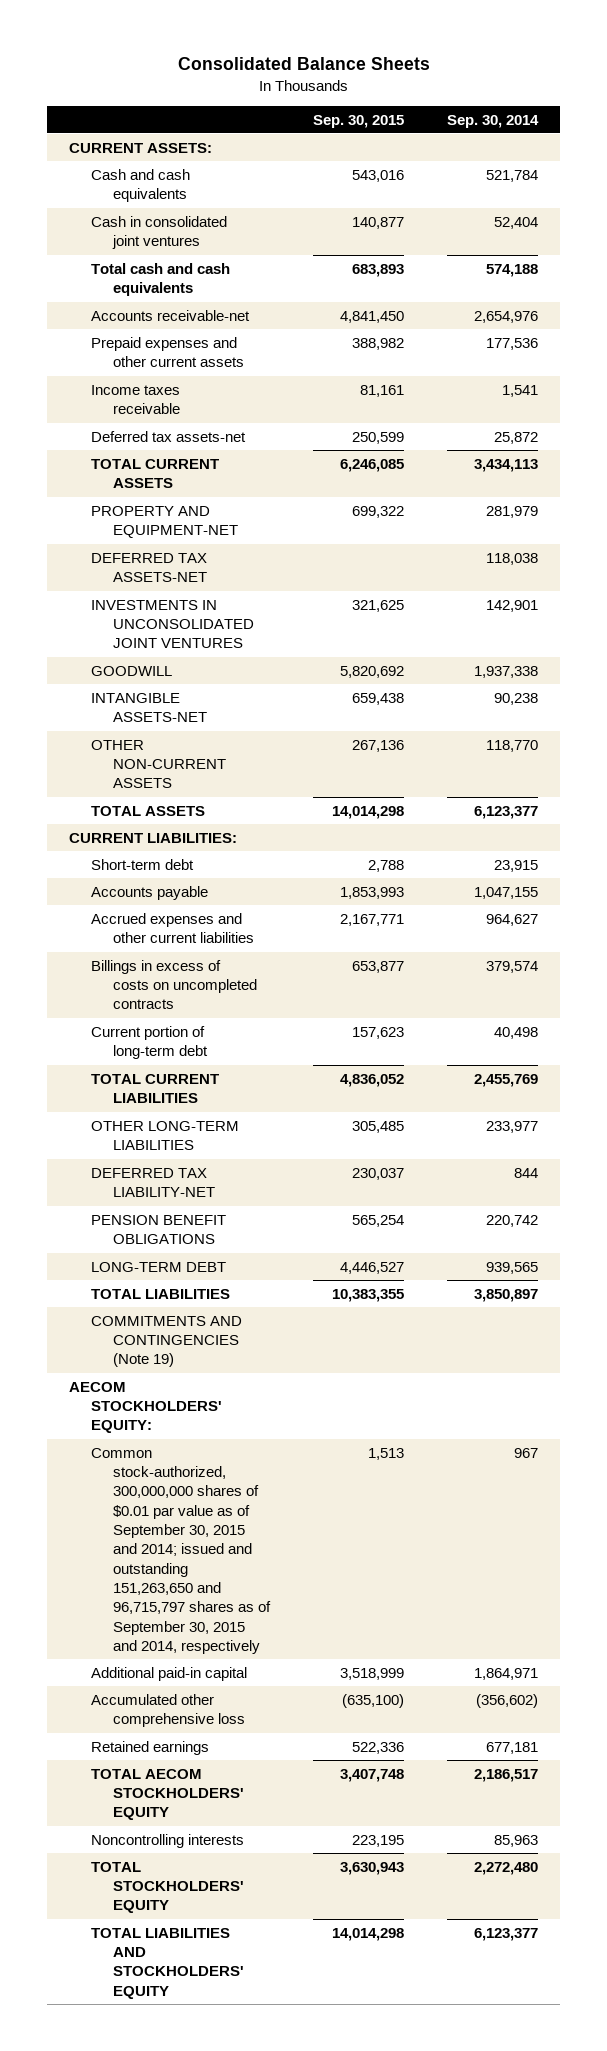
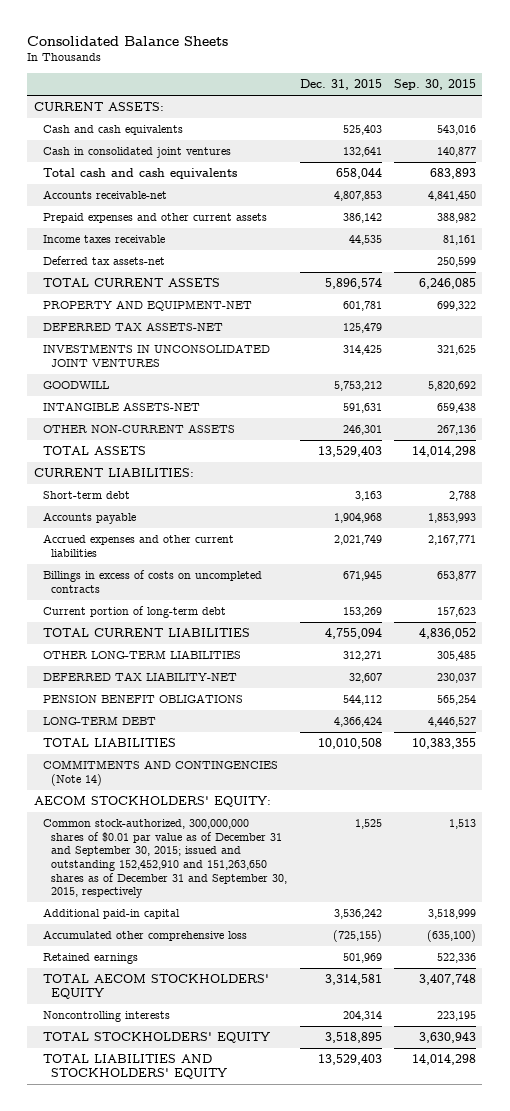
[447,114,540,128] Sep. 30, 2014 -> none
none -> [299,79,382,91] Dec. 31, 2015
[90,1315,242,1368] COMMITMENTS AND CONTINGENCIES (Note 19) -> [42,760,278,786] COMMITMENTS AND CONTINGENCIES (Note 14)
[90,1447,271,1654] Common stock-authorized, 300,000,000 shares of $0.01 par value as of September 30, 2015 and 2014; issued and outstanding 151,263,650 and 96,715,797 shares as of September 30, 2015 and 2014, respectively -> [42,819,288,899] Common stock-authorized, 300,000,000 shares of $0.01 par value as of December 31 and September 30, 2015; issued and outstanding 152,452,910 and 151,263,650 shares as of December 31 and September 30, 2015, respectively

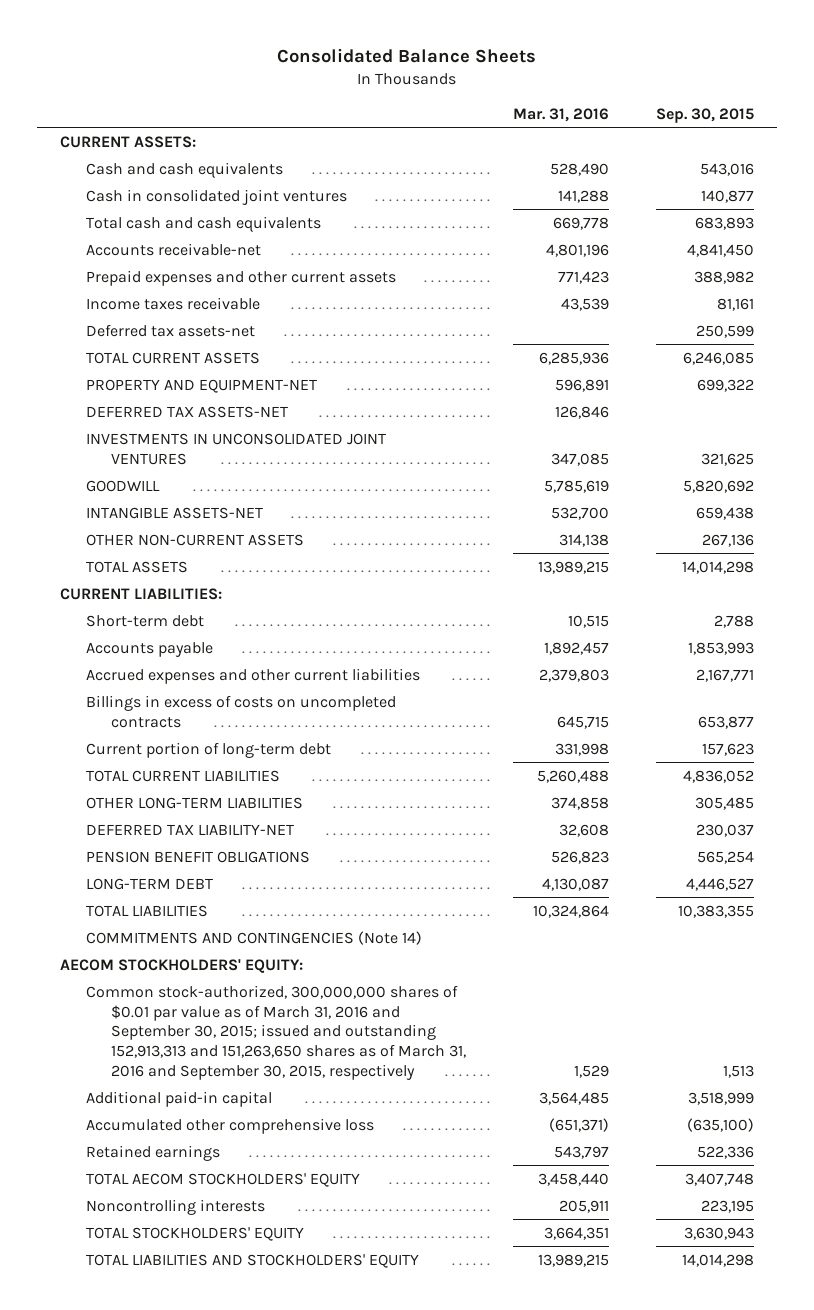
[299,79,382,91] Dec. 31, 2015 -> none
none -> [513,107,610,122] Mar. 31, 2016
[42,819,288,899] Common stock-authorized, 300,000,000 shares of $0.01 par value as of December 31 and September 30, 2015; issued and outstanding 152,452,910 and 151,263,650 shares as of December 31 and September 30, 2015, respectively -> [85,984,467,1080] Common stock-authorized, 300,000,000 shares of $0.01 par value as of March 31, 2016 and September 30, 2015; issued and outstanding 152,913,313 and 151,263,650 shares as of March 31, 2016 and September 30, 2015, respectively

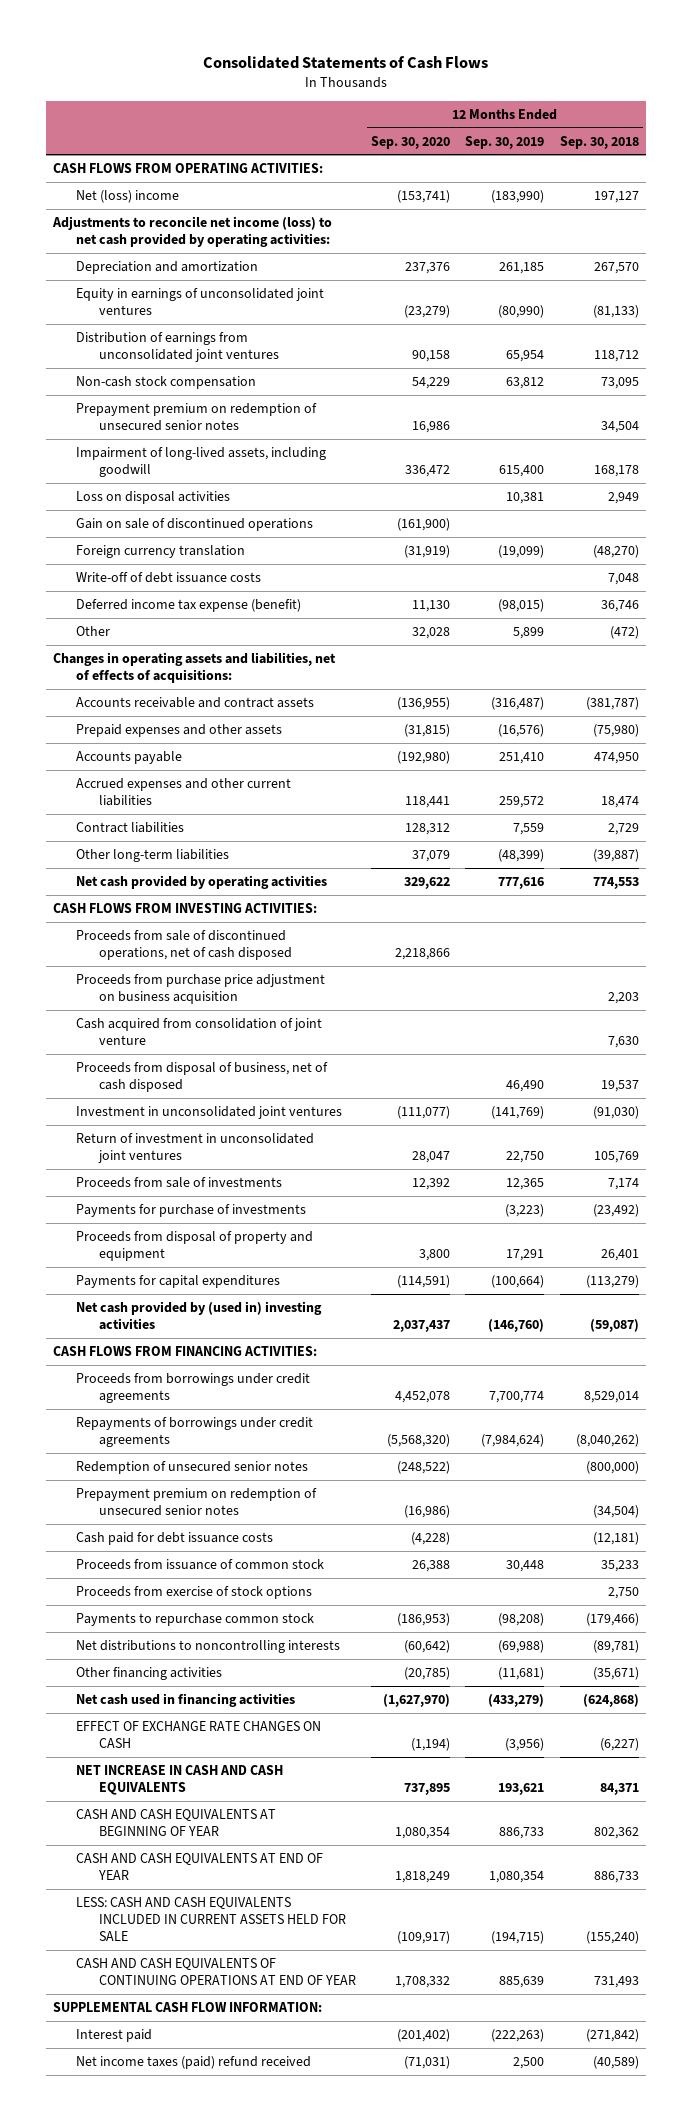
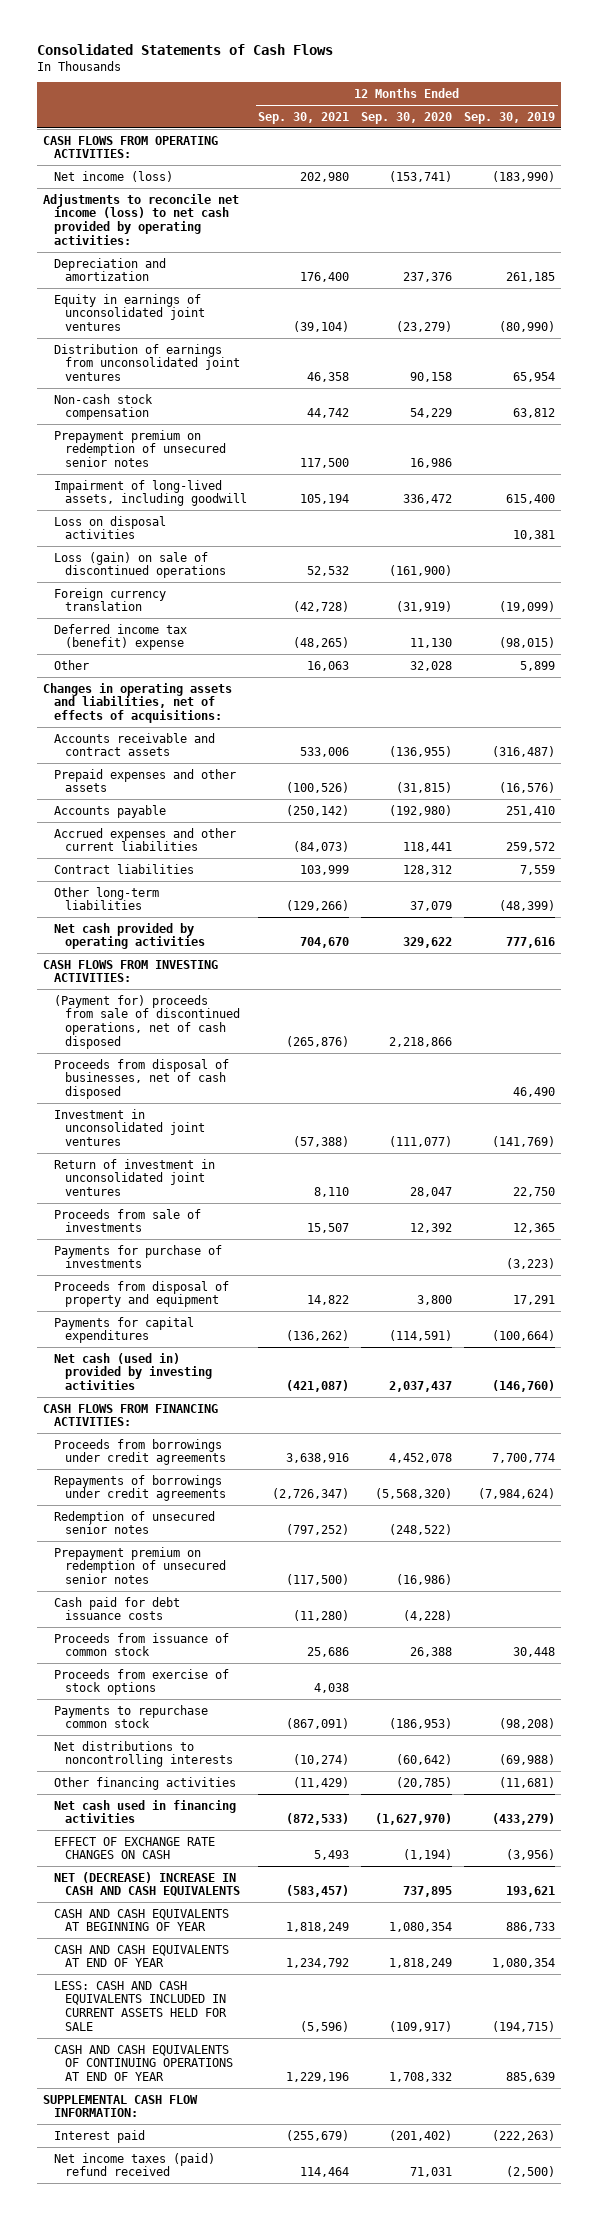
[559,135,639,149] Sep. 30, 2018 -> none
none -> [258,111,350,124] Sep. 30, 2021
[75,190,179,204] Net (loss) income -> [53,170,173,182] Net income (loss)
[75,518,313,532] Gain on sale of discontinued operations -> [53,551,226,579] Loss (gain) on sale of discontinued operations
[75,572,261,584] Write-off of debt issuance costs -> none
[75,599,301,613] Deferred income tax expense (benefit) -> [53,623,187,651] Deferred income tax (benefit) expense
[75,974,325,1005] Proceeds from purchase price adjustment on business acquisition -> none
[75,1018,322,1046] Cash acquired from consolidation of joint venture -> none
[75,930,292,961] Proceeds from sale of discontinued operations, net of cash disposed -> [53,994,240,1049] (Payment for) proceeds from sale of discontinued operations, net of cash disposed
[75,1062,328,1093] Proceeds from disposal of business, net of cash disposed -> [53,1058,229,1099] Proceeds from disposal of businesses, net of cash disposed
[75,1301,322,1331] Net cash provided by (used in) investing activities -> [53,1352,212,1390] Net cash (used in) provided by investing activities
[75,1765,283,1796] NET INCREASE IN CASH AND CASH EQUIVALENTS -> [53,1871,240,1897] NET (DECREASE) INCREASE IN CASH AND CASH EQUIVALENTS
[403,2056,450,2070] (71,031) -> [410,2167,453,2178] 71,031
[513,2057,545,2070] 2,500 -> [506,2166,556,2178] (2,500)

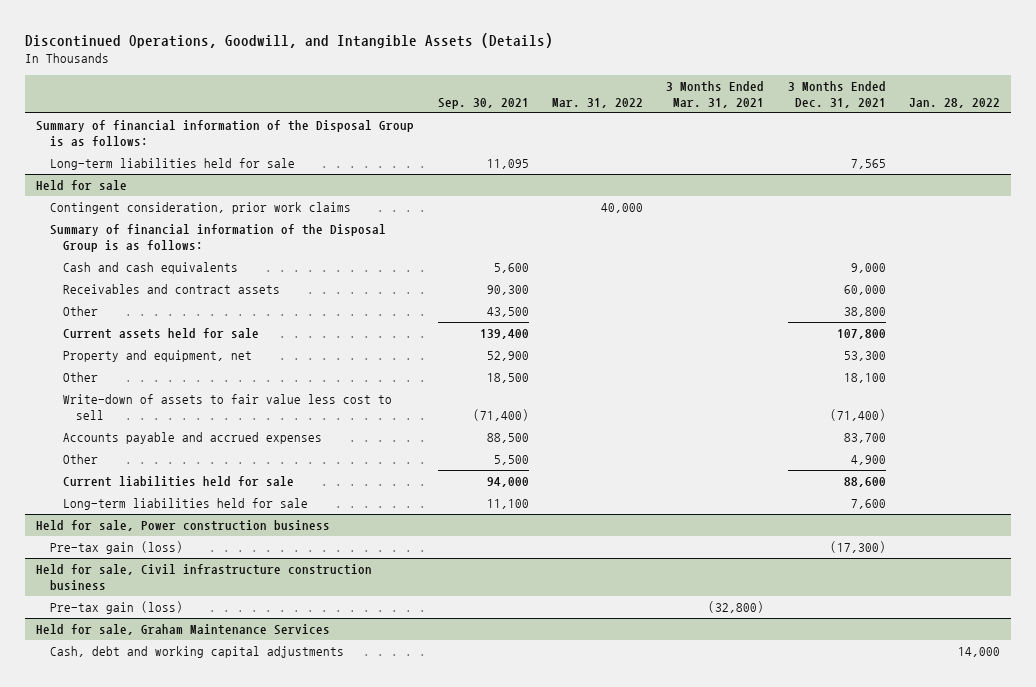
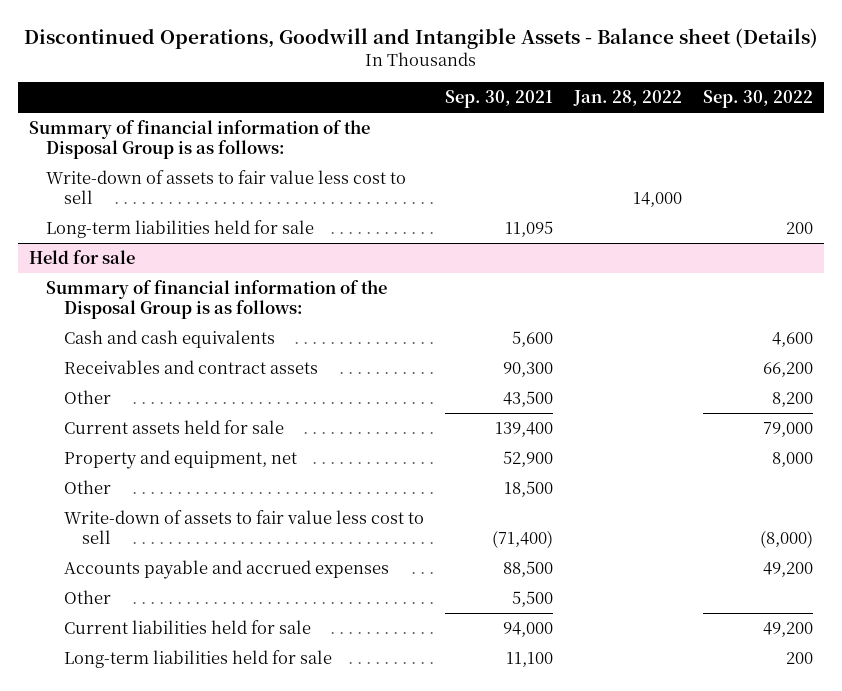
[24,32,553,48] Discontinued Operations, Goodwill, and Intangible Assets (Details) -> [23,27,818,49] Discontinued Operations, Goodwill and Intangible Assets - Balance sheet (Details)
[551,98,643,109] Mar. 31, 2022 -> none
[666,80,765,109] 3 Months Ended Mar. 31, 2021 -> none
[787,80,886,109] 3 Months Ended Dec. 31, 2021 -> none
none -> [703,90,814,109] Sep. 30, 2022
none -> [46,169,407,204] Write-down of assets to fair value less cost to sell
[49,202,351,215] Contingent consideration, prior work claims -> none
[36,520,331,532] Held for sale, Power construction business -> none
[49,541,183,555] Pre-tax gain (loss) -> none
[36,564,373,591] Held for sale, Civil infrastructure construction business -> none
[49,601,183,615] Pre-tax gain (loss) -> none
[36,624,331,636] Held for sale, Graham Maintenance Services -> none
[49,646,344,659] Cash, debt and working capital adjustments -> none

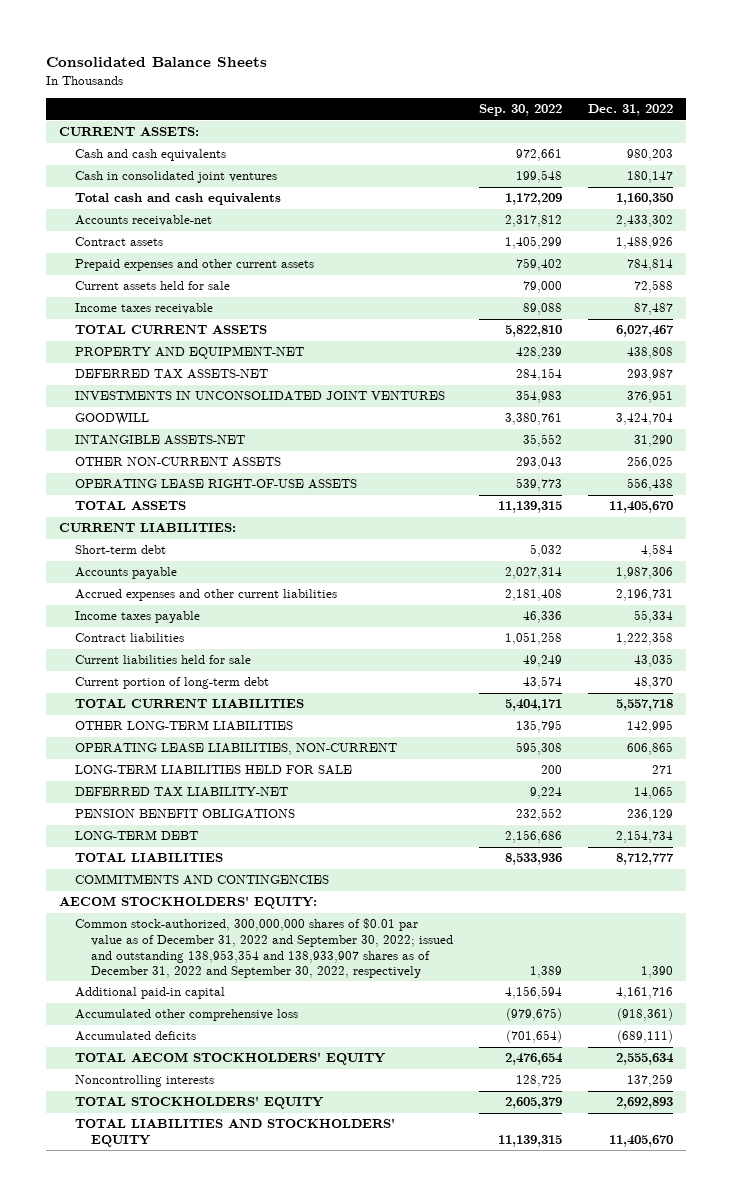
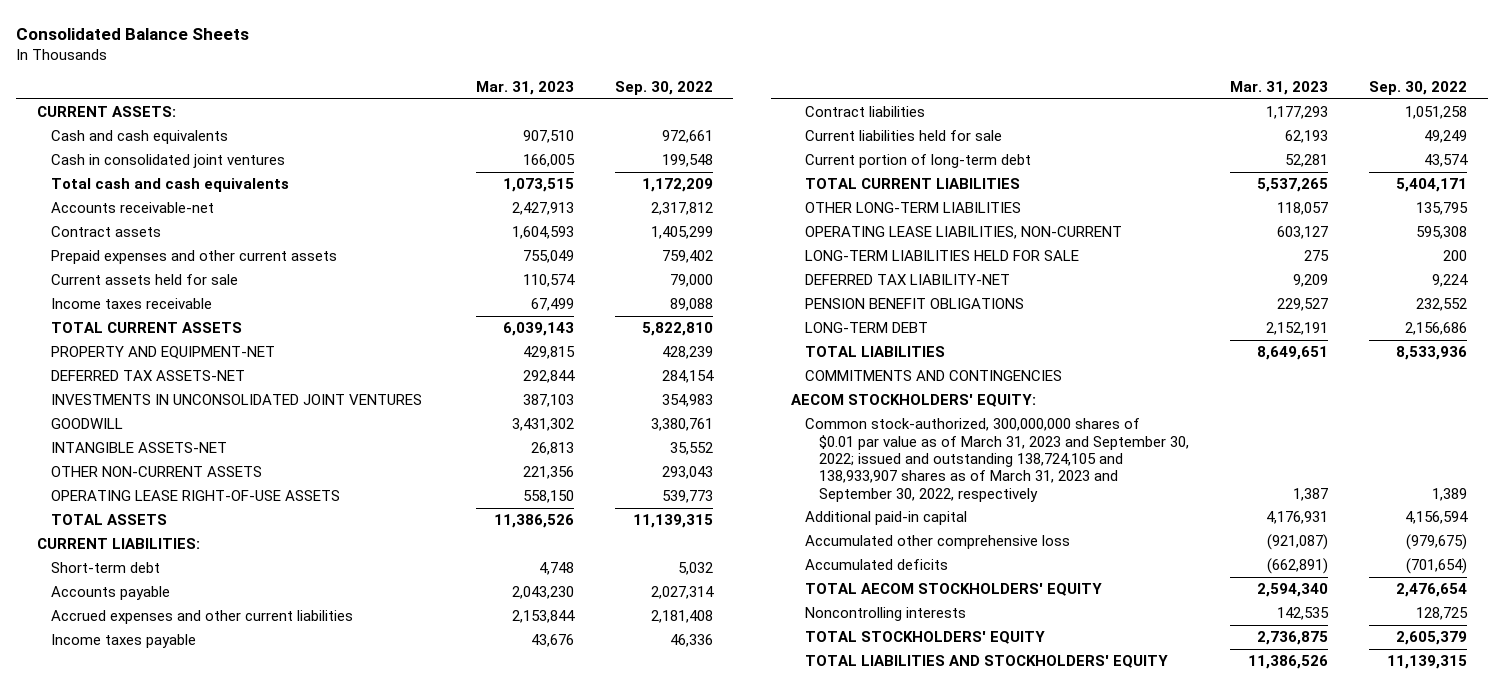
[587,104,673,117] Dec. 31, 2022 -> none
none -> [475,80,574,95] Mar. 31, 2023
[74,918,453,979] Common stock-authorized, 300,000,000 shares of $0.01 par value as of December 31, 2022 and September 30, 2022; issued and outstanding 138,953,354 and 138,933,907 shares as of December 31, 2022 and September 30, 2022, respectively -> [804,418,1189,502] Common stock-authorized, 300,000,000 shares of $0.01 par value as of March 31, 2023 and September 30, 2022; issued and outstanding 138,724,105 and 138,933,907 shares as of March 31, 2023 and September 30, 2022, respectively

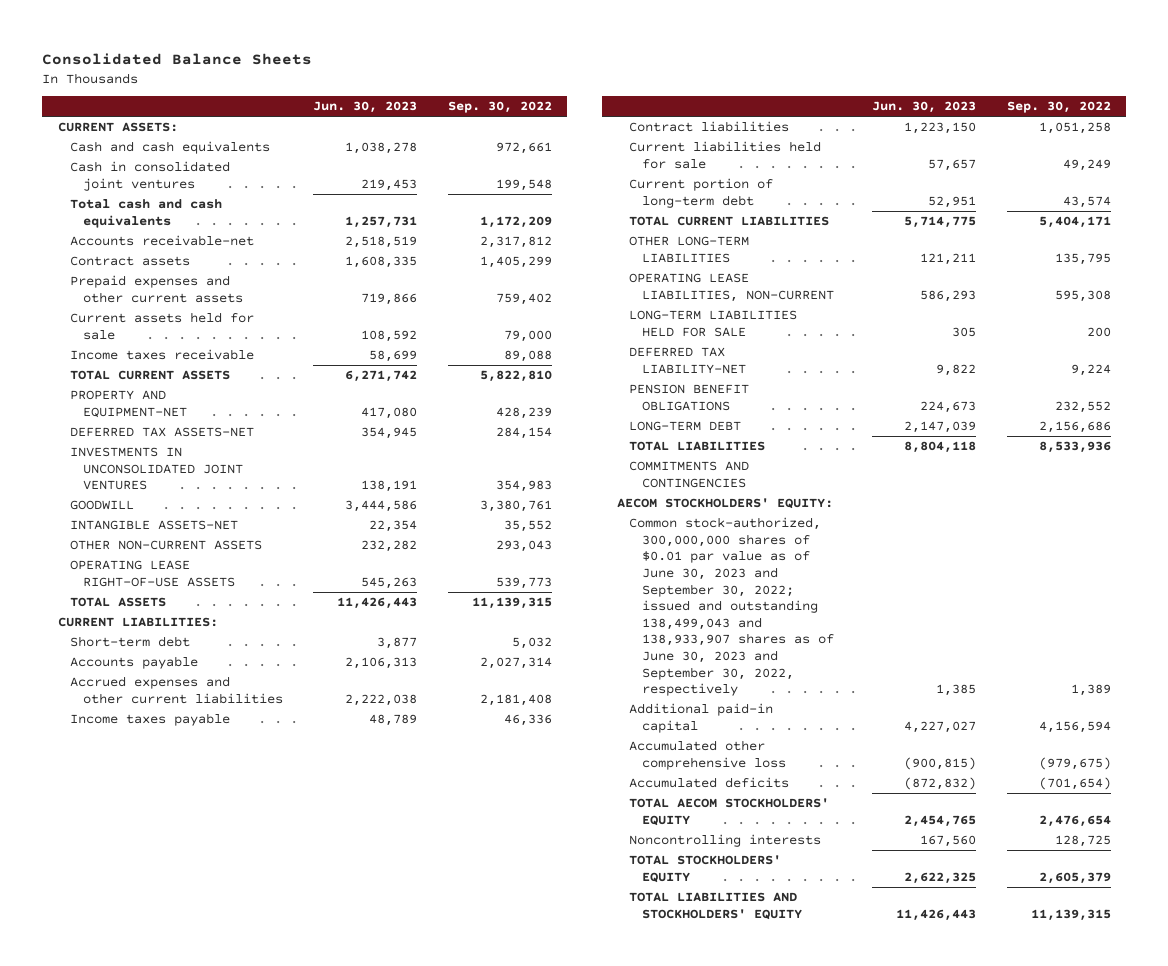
[475,80,574,95] Mar. 31, 2023 -> none
none -> [313,101,418,114] Jun. 30, 2023
[804,418,1189,502] Common stock-authorized, 300,000,000 shares of $0.01 par value as of March 31, 2023 and September 30, 2022; issued and outstanding 138,724,105 and 138,933,907 shares as of March 31, 2023 and September 30, 2022, respectively -> [629,517,834,697] Common stock-authorized, 300,000,000 shares of $0.01 par value as of June 30, 2023 and September 30, 2022; issued and outstanding 138,499,043 and 138,933,907 shares as of June 30, 2023 and September 30, 2022, respectively

